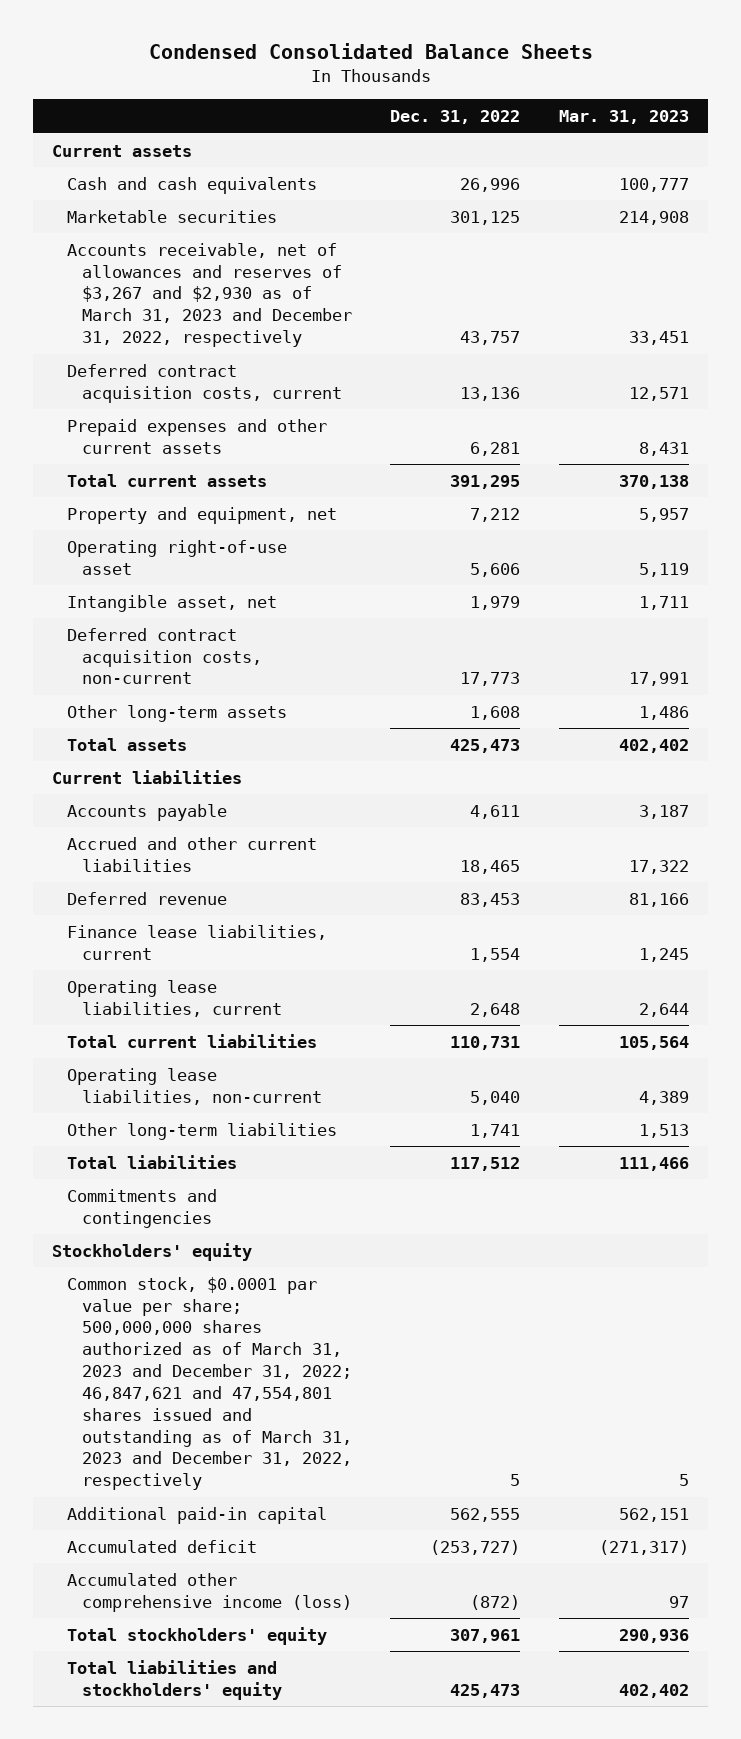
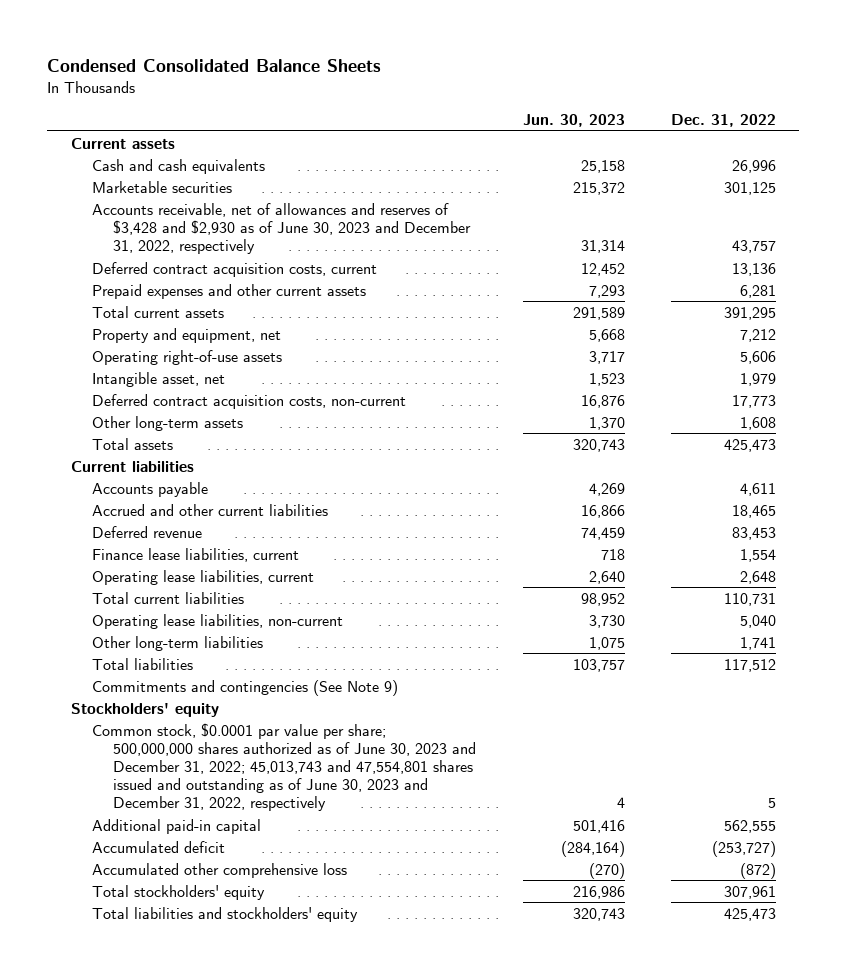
[559,110,690,125] Mar. 31, 2023 -> none
none -> [522,114,625,128] Jun. 30, 2023
[66,242,352,348] Accounts receivable, net of allowances and reserves of $3,267 and $2,930 as of March 31, 2023 and December 31, 2022, respectively -> [91,202,472,254] Accounts receivable, net of allowances and reserves of $3,428 and $2,930 as of June 30, 2023 and December 31, 2022, respectively
[66,539,287,575] Operating right-of-use asset -> [91,349,282,365] Operating right-of-use assets
[66,1188,217,1228] Commitments and contingencies -> [91,679,398,696] Commitments and contingencies (See Note 9)
[66,1276,352,1491] Common stock, $0.0001 par value per share; 500,000,000 shares authorized as of March 31, 2023 and December 31, 2022; 46,847,621 and 47,554,801 shares issued and outstanding as of March 31, 2023 and December 31, 2022, respectively -> [91,722,477,812] Common stock, $0.0001 par value per share; 500,000,000 shares authorized as of June 30, 2023 and December 31, 2022; 45,013,743 and 47,554,801 shares issued and outstanding as of June 30, 2023 and December 31, 2022, respectively
[66,1572,352,1612] Accumulated other comprehensive income (loss) -> [91,862,347,878] Accumulated other comprehensive loss

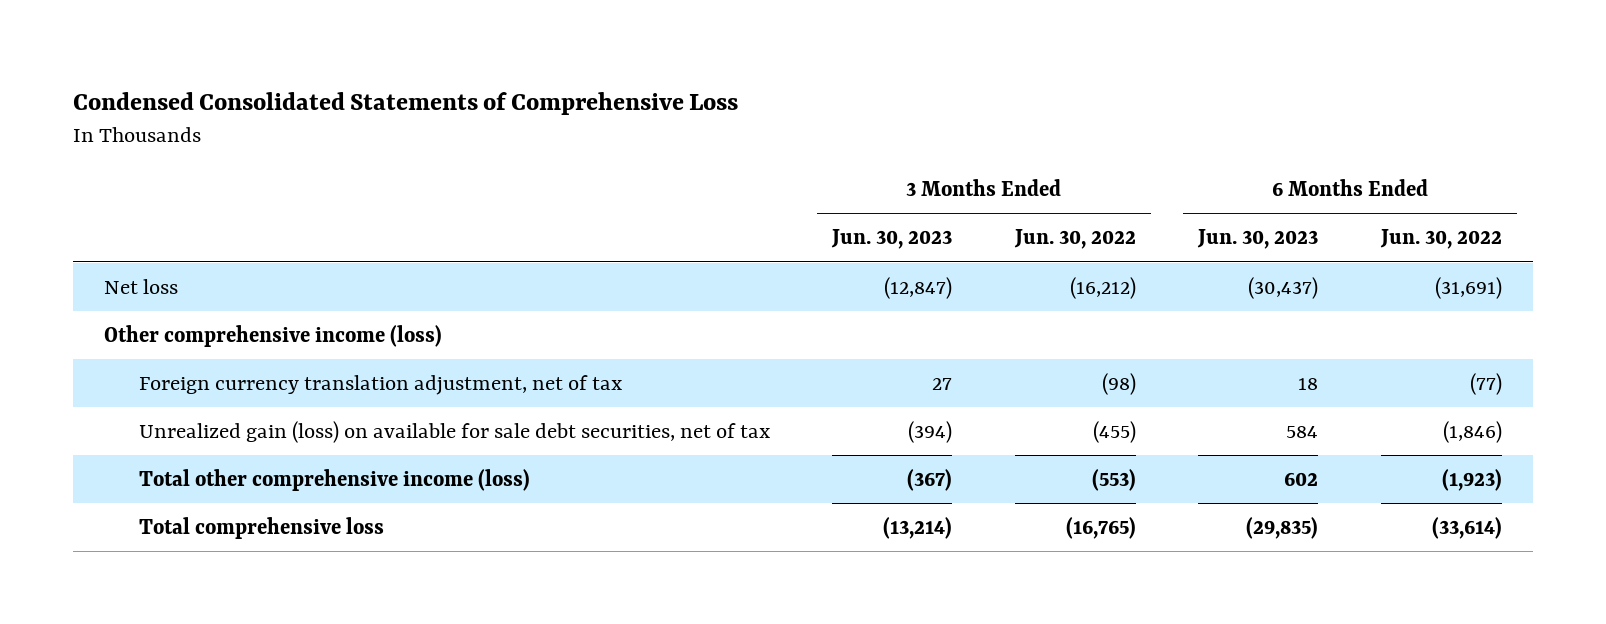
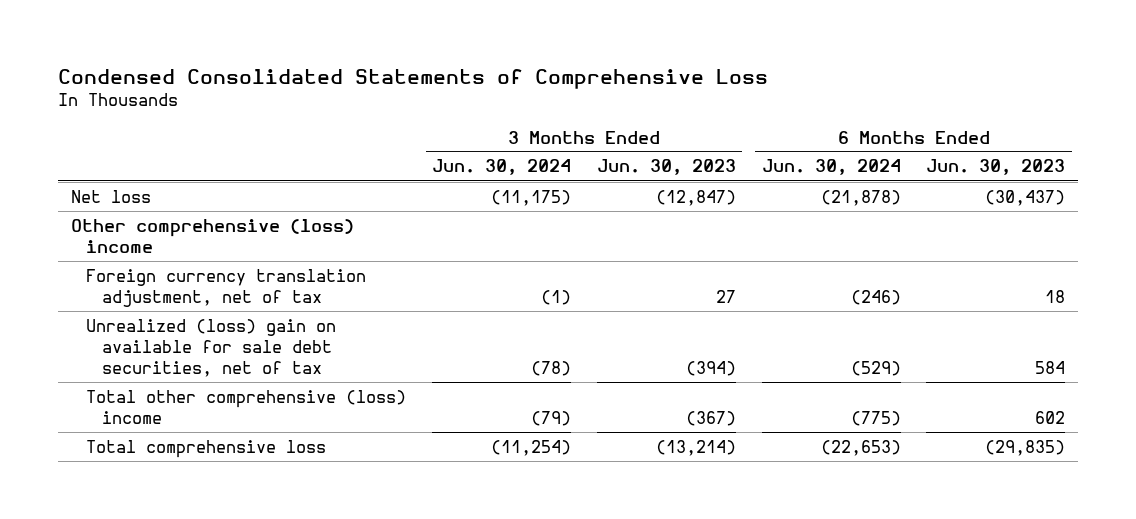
[1013,229,1136,250] Jun. 30, 2022 -> none
[1379,229,1502,250] Jun. 30, 2022 -> none
none -> [432,159,572,176] Jun. 30, 2024
none -> [761,159,901,176] Jun. 30, 2024
[103,324,442,347] Other comprehensive income (loss) -> [70,218,354,253] Other comprehensive (loss) income
[139,420,771,443] Unrealized gain (loss) on available for sale debt securities, net of tax -> [86,318,337,377] Unrealized (loss) gain on available for sale debt securities, net of tax
[139,468,531,491] Total other comprehensive income (loss) -> [86,389,407,424] Total other comprehensive (loss) income

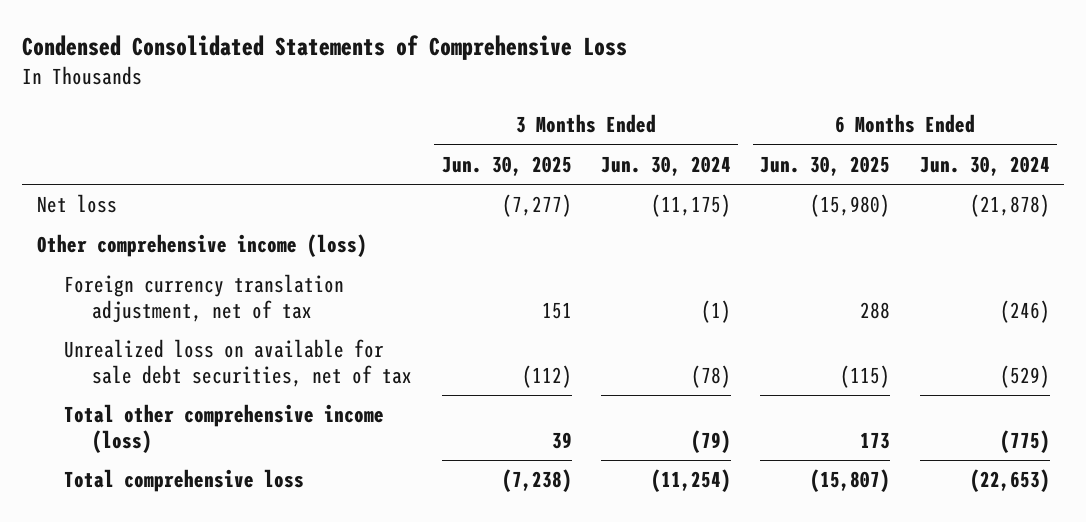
[596,159,736,176] Jun. 30, 2023 -> none
[926,159,1066,176] Jun. 30, 2023 -> none
none -> [441,155,572,176] Jun. 30, 2025
none -> [760,155,891,176] Jun. 30, 2025
[70,218,354,253] Other comprehensive (loss) income -> [36,234,367,258] Other comprehensive income (loss)
[86,318,337,377] Unrealized (loss) gain on available for sale debt securities, net of tax -> [64,339,413,387] Unrealized loss on available for sale debt securities, net of tax
[86,389,407,424] Total other comprehensive (loss) income -> [64,404,385,453] Total other comprehensive income (loss)

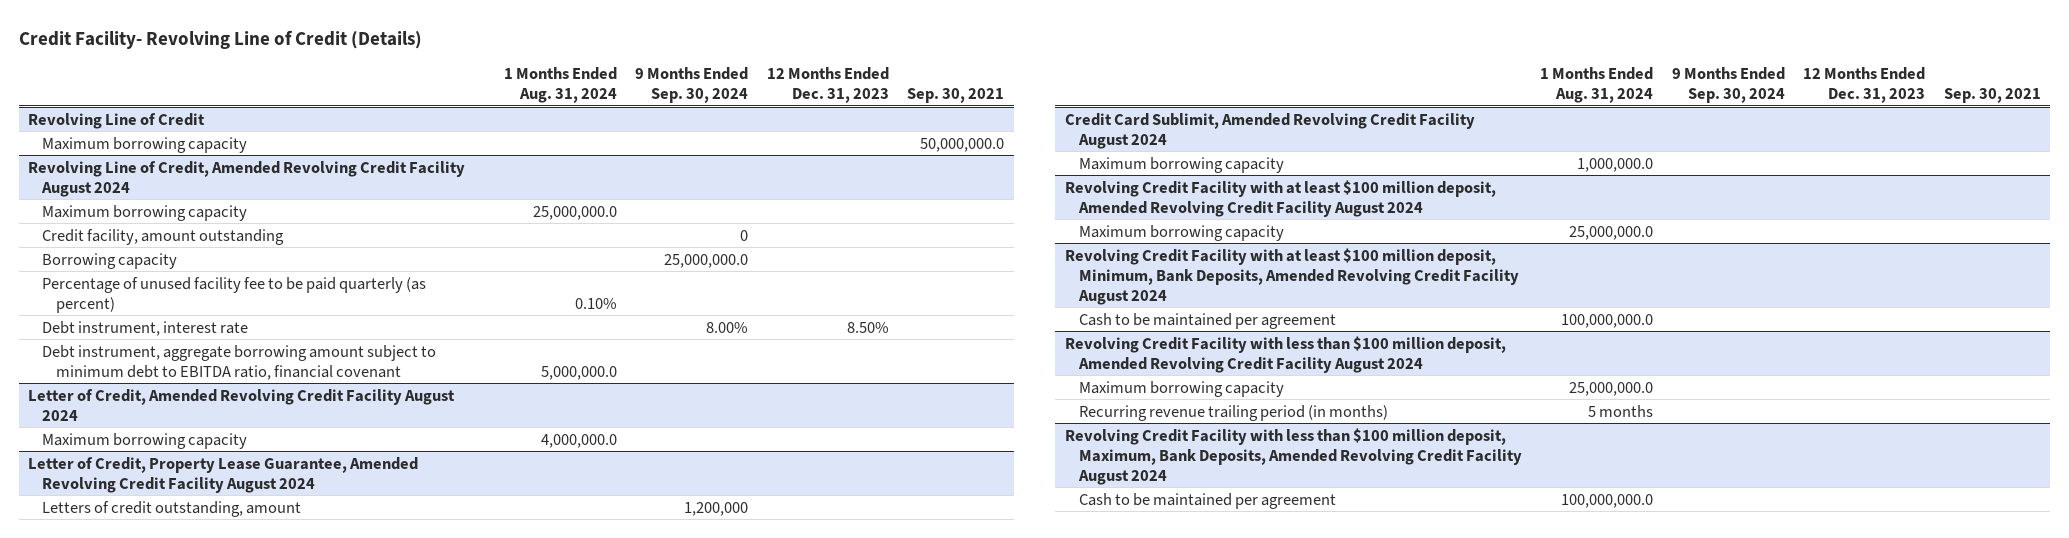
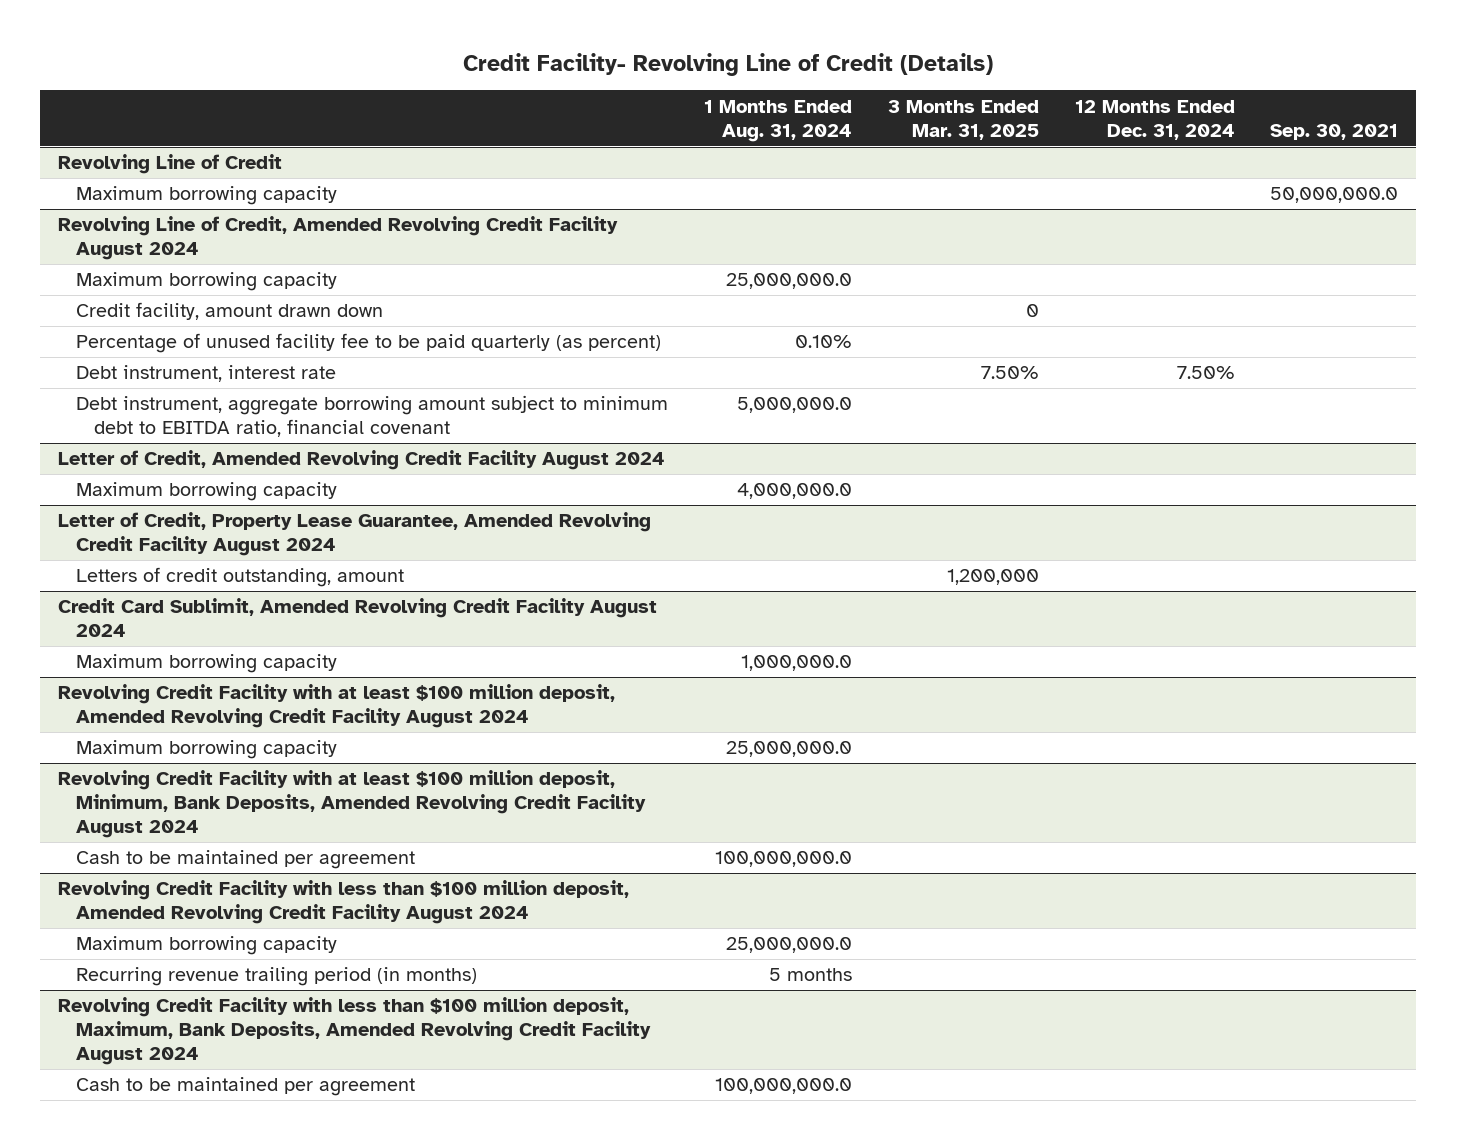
[635,66,749,103] 9 Months Ended Sep. 30, 2024 -> none
[766,66,889,103] 12 Months Ended Dec. 31, 2023 -> none
none -> [887,99,1039,140] 3 Months Ended Mar. 31, 2025
none -> [1074,99,1235,140] 12 Months Ended Dec. 31, 2024
[42,252,178,269] Borrowing capacity -> none
[42,228,285,245] Credit facility, amount outstanding -> [76,302,384,321] Credit facility, amount drawn down

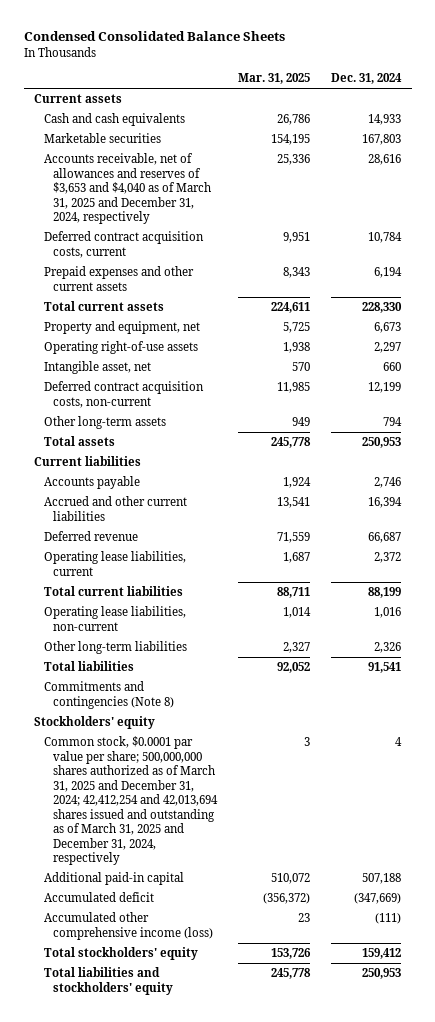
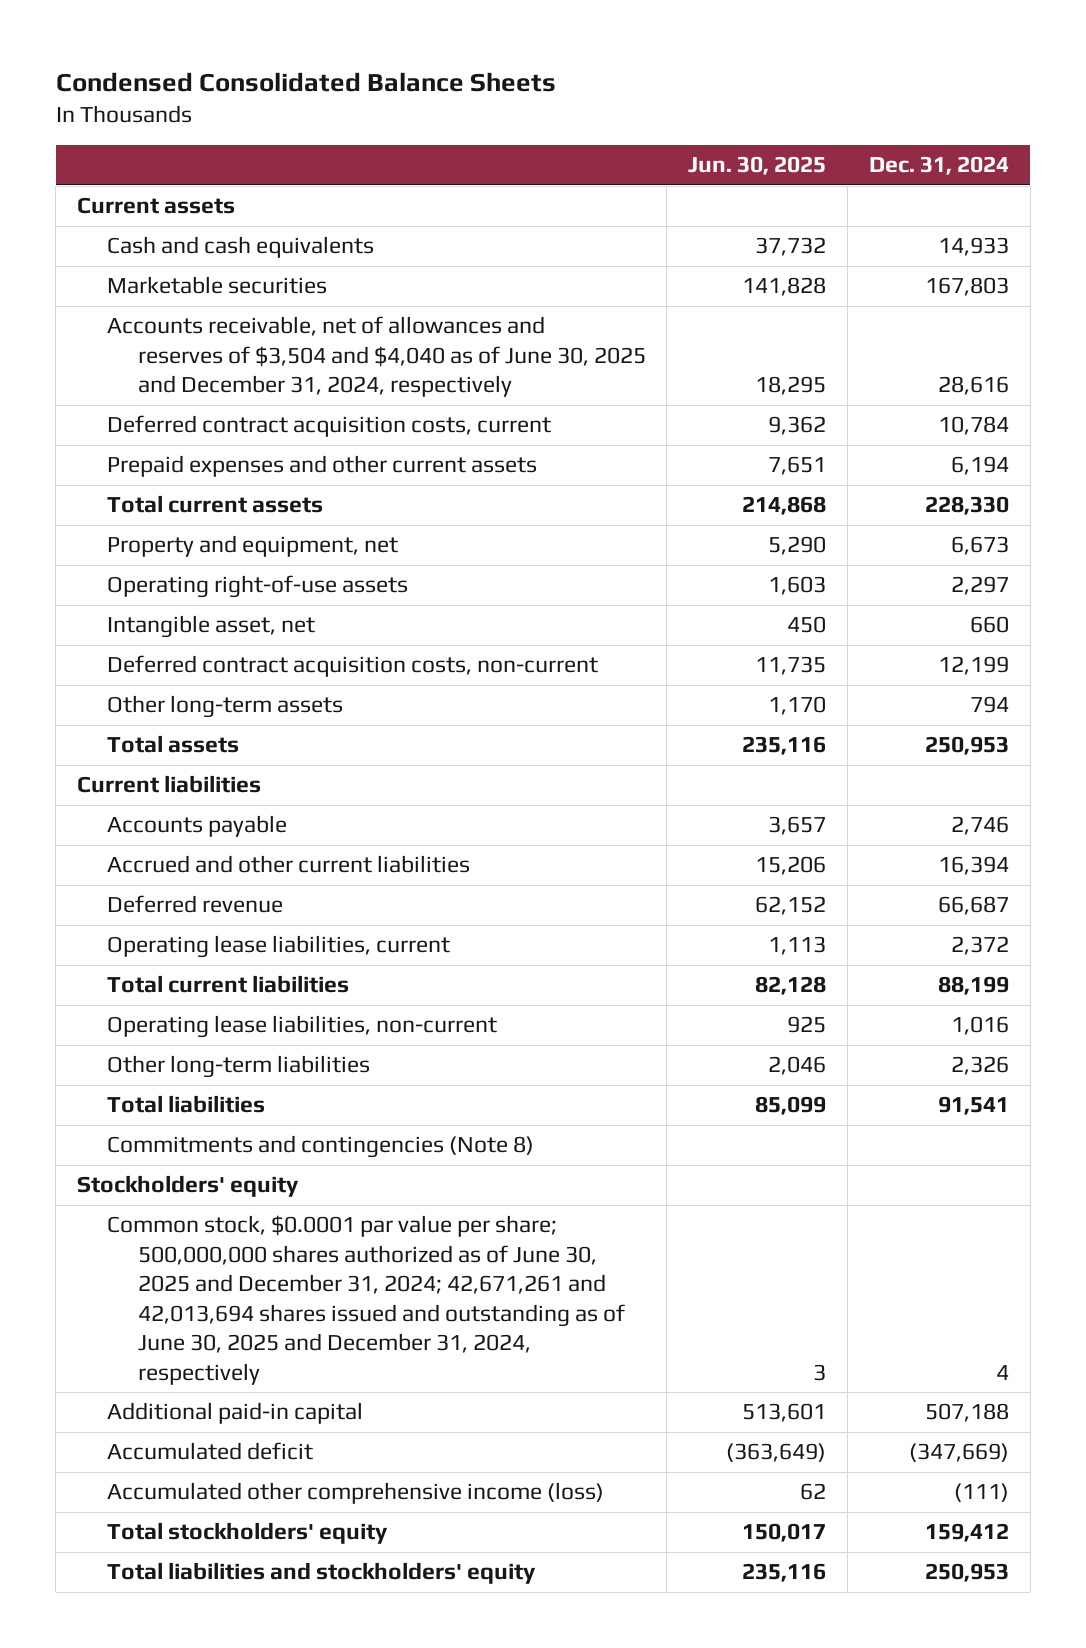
[237,73,310,85] Mar. 31, 2025 -> none
none -> [688,156,827,176] Jun. 30, 2025
[43,153,211,225] Accounts receivable, net of allowances and reserves of $3,653 and $4,040 as of March 31, 2025 and December 31, 2024, respectively -> [107,316,646,398] Accounts receivable, net of allowances and reserves of $3,504 and $4,040 as of June 30, 2025 and December 31, 2024, respectively
[43,736,218,866] Common stock, $0.0001 par value per share; 500,000,000 shares authorized as of March 31, 2025 and December 31, 2024; 42,412,254 and 42,013,694 shares issued and outstanding as of March 31, 2025 and December 31, 2024, respectively -> [107,1215,625,1385] Common stock, $0.0001 par value per share; 500,000,000 shares authorized as of June 30, 2025 and December 31, 2024; 42,671,261 and 42,013,694 shares issued and outstanding as of June 30, 2025 and December 31, 2024, respectively

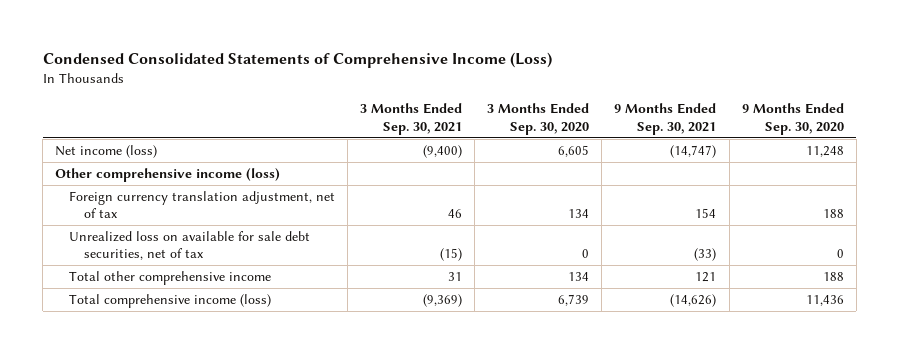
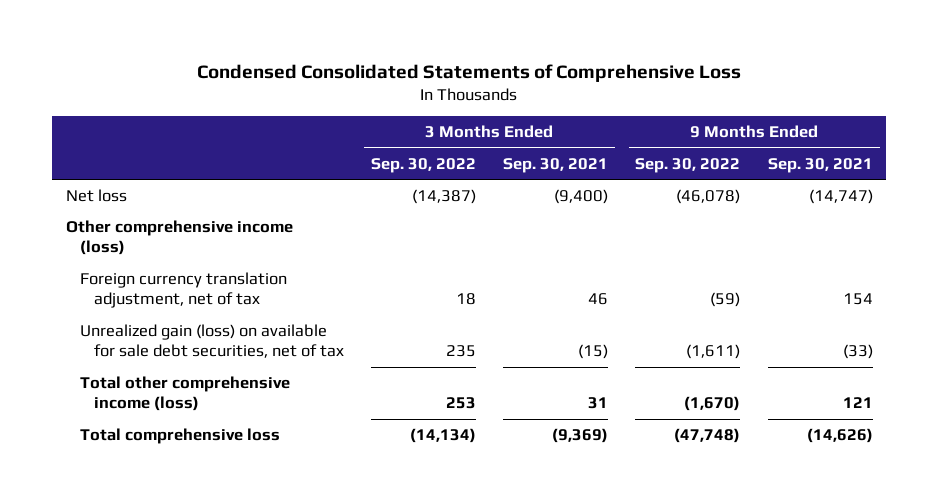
[42,52,552,69] Condensed Consolidated Statements of Comprehensive Income (Loss) -> [197,63,742,82] Condensed Consolidated Statements of Comprehensive Loss
[487,103,590,135] 3 Months Ended Sep. 30, 2020 -> none
[741,103,844,135] 9 Months Ended Sep. 30, 2020 -> none
none -> [370,157,476,173] Sep. 30, 2022
none -> [635,157,741,173] Sep. 30, 2022
[55,145,158,159] Net income (loss) -> [66,189,128,203] Net loss
[69,231,311,261] Unrealized loss on available for sale debt securities, net of tax -> [79,324,344,359] Unrealized gain (loss) on available for sale debt securities, net of tax
[69,271,272,286] Total other comprehensive income -> [79,376,290,412] Total other comprehensive income (loss)
[69,294,272,309] Total comprehensive income (loss) -> [79,428,280,445] Total comprehensive loss

